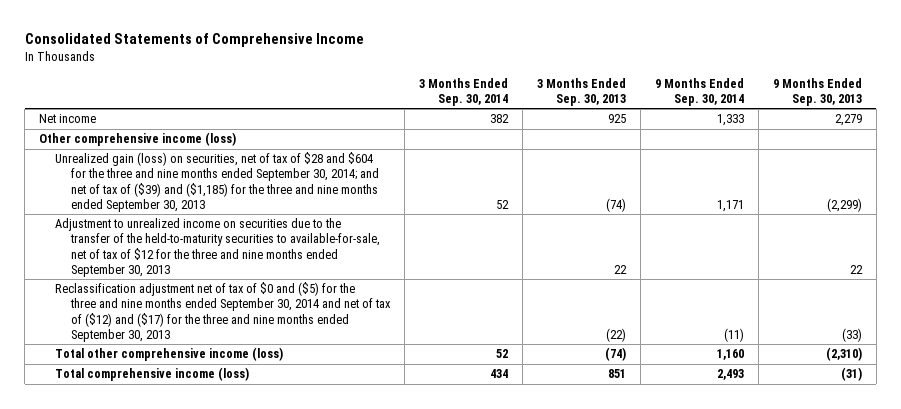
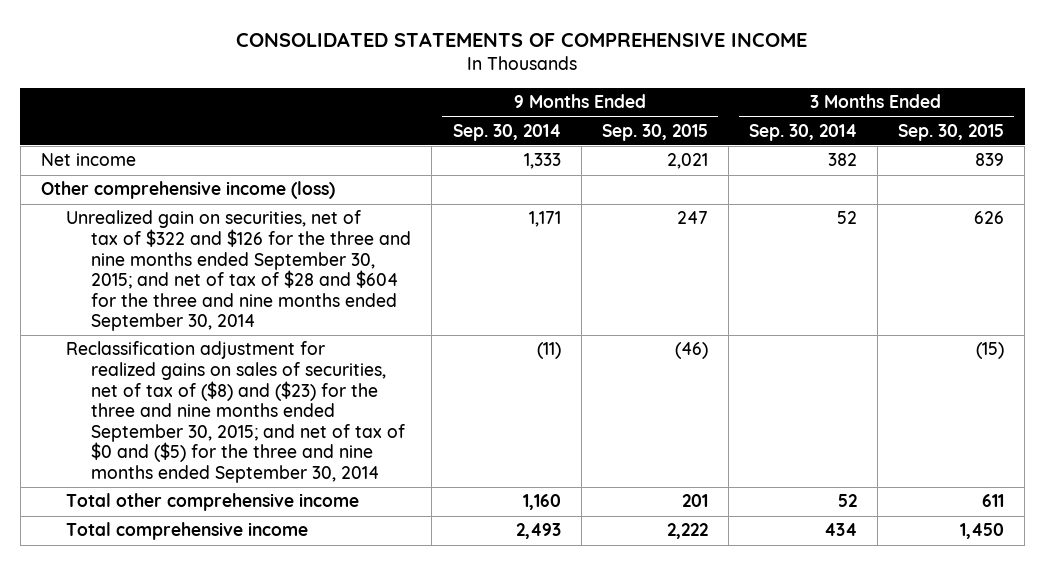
[24,33,364,48] Consolidated Statements of Comprehensive Income -> [236,31,808,47] CONSOLIDATED STATEMENTS OF COMPREHENSIVE INCOME
[537,77,627,106] 3 Months Ended Sep. 30, 2013 -> none
[772,77,862,106] 9 Months Ended Sep. 30, 2013 -> none
none -> [601,123,708,141] Sep. 30, 2015
none -> [898,123,1005,141] Sep. 30, 2015
[55,218,381,277] Adjustment to unrealized income on securities due to the transfer of the held-to-maturity securities to available-for-sale, net of tax of $12 for the three and nine months ended September 30, 2013 -> none
[55,152,380,212] Unrealized gain (loss) on securities, net of tax of $28 and $604 for the three and nine months ended September 30, 2014; and net of tax of ($39) and ($1,185) for the three and nine months ended September 30, 2013 -> [66,210,412,332] Unrealized gain on securities, net of tax of $322 and $126 for the three and nine months ended September 30, 2015; and net of tax of $28 and $604 for the three and nine months ended September 30, 2014
[55,282,392,342] Reclassification adjustment net of tax of $0 and ($5) for the three and nine months ended September 30, 2014 and net of tax of ($12) and ($17) for the three and nine months ended September 30, 2013 -> [66,341,406,483] Reclassification adjustment for realized gains on sales of securities, net of tax of ($8) and ($23) for the three and nine months ended September 30, 2015; and net of tax of $0 and ($5) for the three and nine months ended September 30, 2014
[55,347,284,362] Total other comprehensive income (loss) -> [66,493,360,512] Total other comprehensive income
[55,367,250,382] Total comprehensive income (loss) -> [66,522,309,541] Total comprehensive income

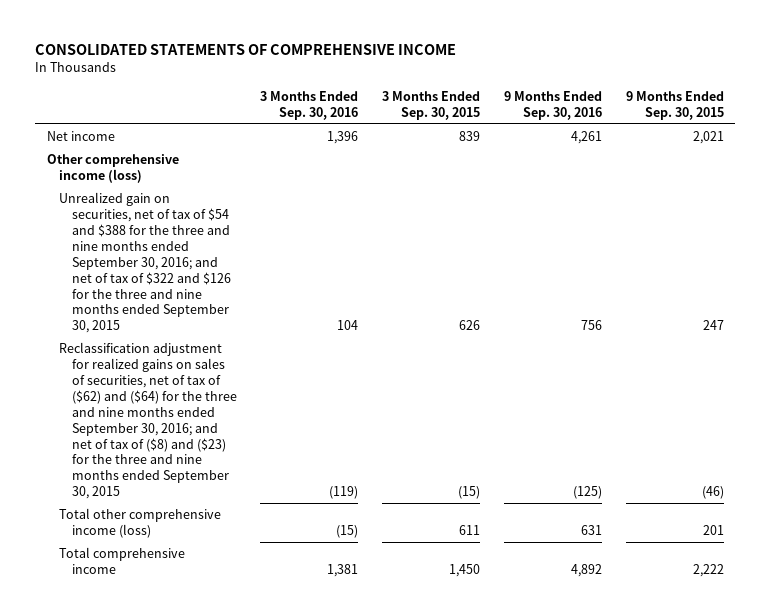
[452,123,561,141] Sep. 30, 2014 -> none
[748,123,857,141] Sep. 30, 2014 -> none
none -> [260,90,359,120] 3 Months Ended Sep. 30, 2016
none -> [503,90,602,120] 9 Months Ended Sep. 30, 2016
[66,210,412,332] Unrealized gain on securities, net of tax of $322 and $126 for the three and nine months ended September 30, 2015; and net of tax of $28 and $604 for the three and nine months ended September 30, 2014 -> [59,192,231,334] Unrealized gain on securities, net of tax of $54 and $388 for the three and nine months ended September 30, 2016; and net of tax of $322 and $126 for the three and nine months ended September 30, 2015
[66,341,406,483] Reclassification adjustment for realized gains on sales of securities, net of tax of ($8) and ($23) for the three and nine months ended September 30, 2015; and net of tax of $0 and ($5) for the three and nine months ended September 30, 2014 -> [59,342,237,500] Reclassification adjustment for realized gains on sales of securities, net of tax of ($62) and ($64) for the three and nine months ended September 30, 2016; and net of tax of ($8) and ($23) for the three and nine months ended September 30, 2015
[66,493,360,512] Total other comprehensive income -> [59,508,222,539] Total other comprehensive income (loss)

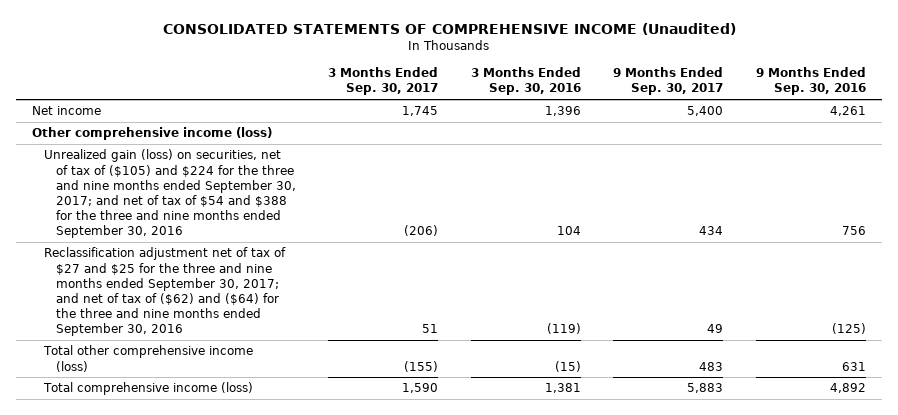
[34,43,456,55] CONSOLIDATED STATEMENTS OF COMPREHENSIVE INCOME -> [163,23,737,36] CONSOLIDATED STATEMENTS OF COMPREHENSIVE INCOME (Unaudited)
[382,90,481,120] 3 Months Ended Sep. 30, 2015 -> none
[625,90,724,120] 9 Months Ended Sep. 30, 2015 -> none
none -> [328,67,439,96] 3 Months Ended Sep. 30, 2017
none -> [613,67,724,96] 9 Months Ended Sep. 30, 2017
[59,192,231,334] Unrealized gain on securities, net of tax of $54 and $388 for the three and nine months ended September 30, 2016; and net of tax of $322 and $126 for the three and nine months ended September 30, 2015 -> [44,149,296,239] Unrealized gain (loss) on securities, net of tax of ($105) and $224 for the three and nine months ended September 30, 2017; and net of tax of $54 and $388 for the three and nine months ended September 30, 2016
[59,342,237,500] Reclassification adjustment for realized gains on sales of securities, net of tax of ($62) and ($64) for the three and nine months ended September 30, 2016; and net of tax of ($8) and ($23) for the three and nine months ended September 30, 2015 -> [44,247,287,337] Reclassification adjustment net of tax of $27 and $25 for the three and nine months ended September 30, 2017; and net of tax of ($62) and ($64) for the three and nine months ended September 30, 2016
[59,547,186,575] Total comprehensive income -> [43,382,254,396] Total comprehensive income (loss)

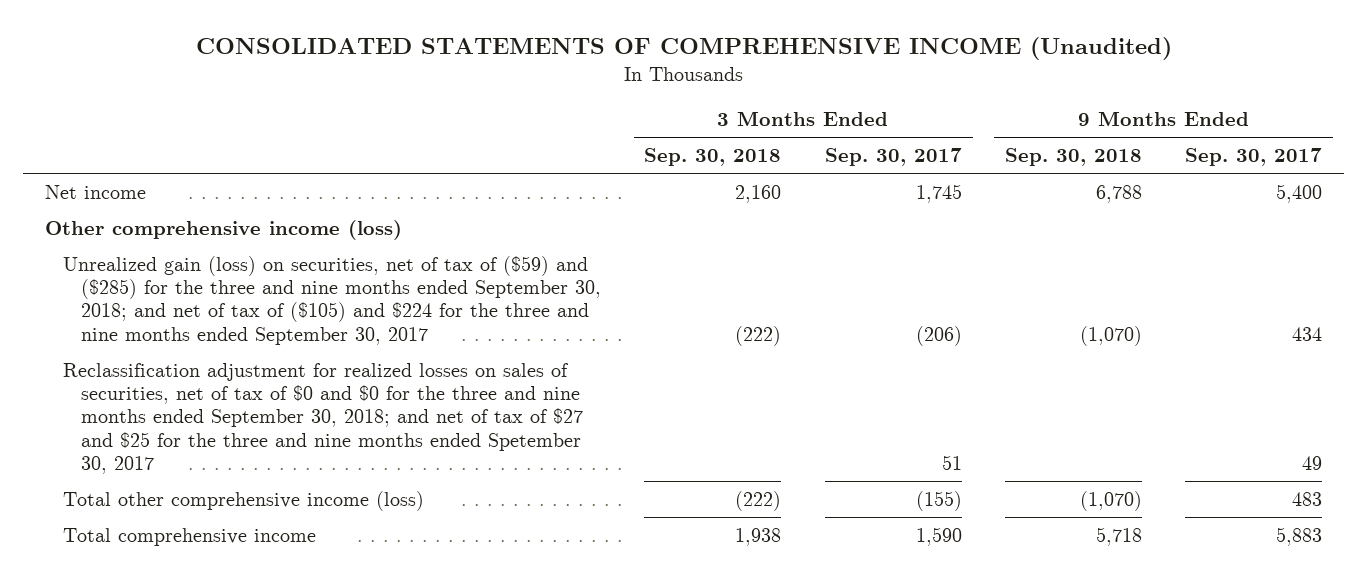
[470,67,581,96] 3 Months Ended Sep. 30, 2016 -> none
[755,67,866,96] 9 Months Ended Sep. 30, 2016 -> none
none -> [644,148,782,167] Sep. 30, 2018
none -> [1005,148,1143,167] Sep. 30, 2018
[44,149,296,239] Unrealized gain (loss) on securities, net of tax of ($105) and $224 for the three and nine months ended September 30, 2017; and net of tax of $54 and $388 for the three and nine months ended September 30, 2016 -> [63,255,602,345] Unrealized gain (loss) on securities, net of tax of ($59) and ($285) for the three and nine months ended September 30, 2018; and net of tax of ($105) and $224 for the three and nine months ended September 30, 2017
[44,247,287,337] Reclassification adjustment net of tax of $27 and $25 for the three and nine months ended September 30, 2017; and net of tax of ($62) and ($64) for the three and nine months ended September 30, 2016 -> [63,362,584,474] Reclassification adjustment for realized losses on sales of securities, net of tax of $0 and $0 for the three and nine months ended September 30, 2018; and net of tax of $27 and $25 for the three and nine months ended Spetember 30, 2017
[43,382,254,396] Total comprehensive income (loss) -> [63,527,317,546] Total comprehensive income

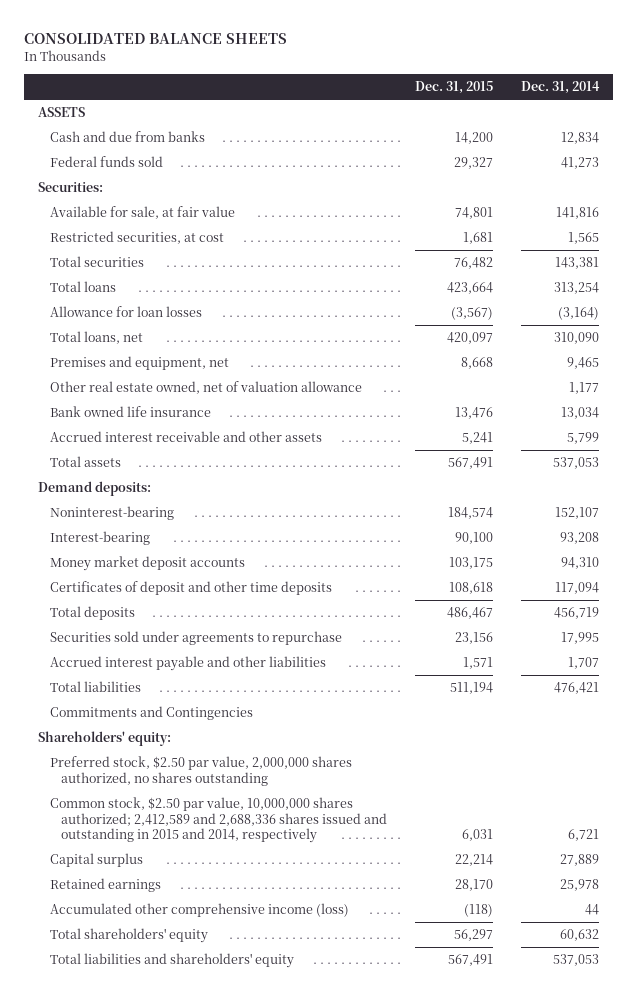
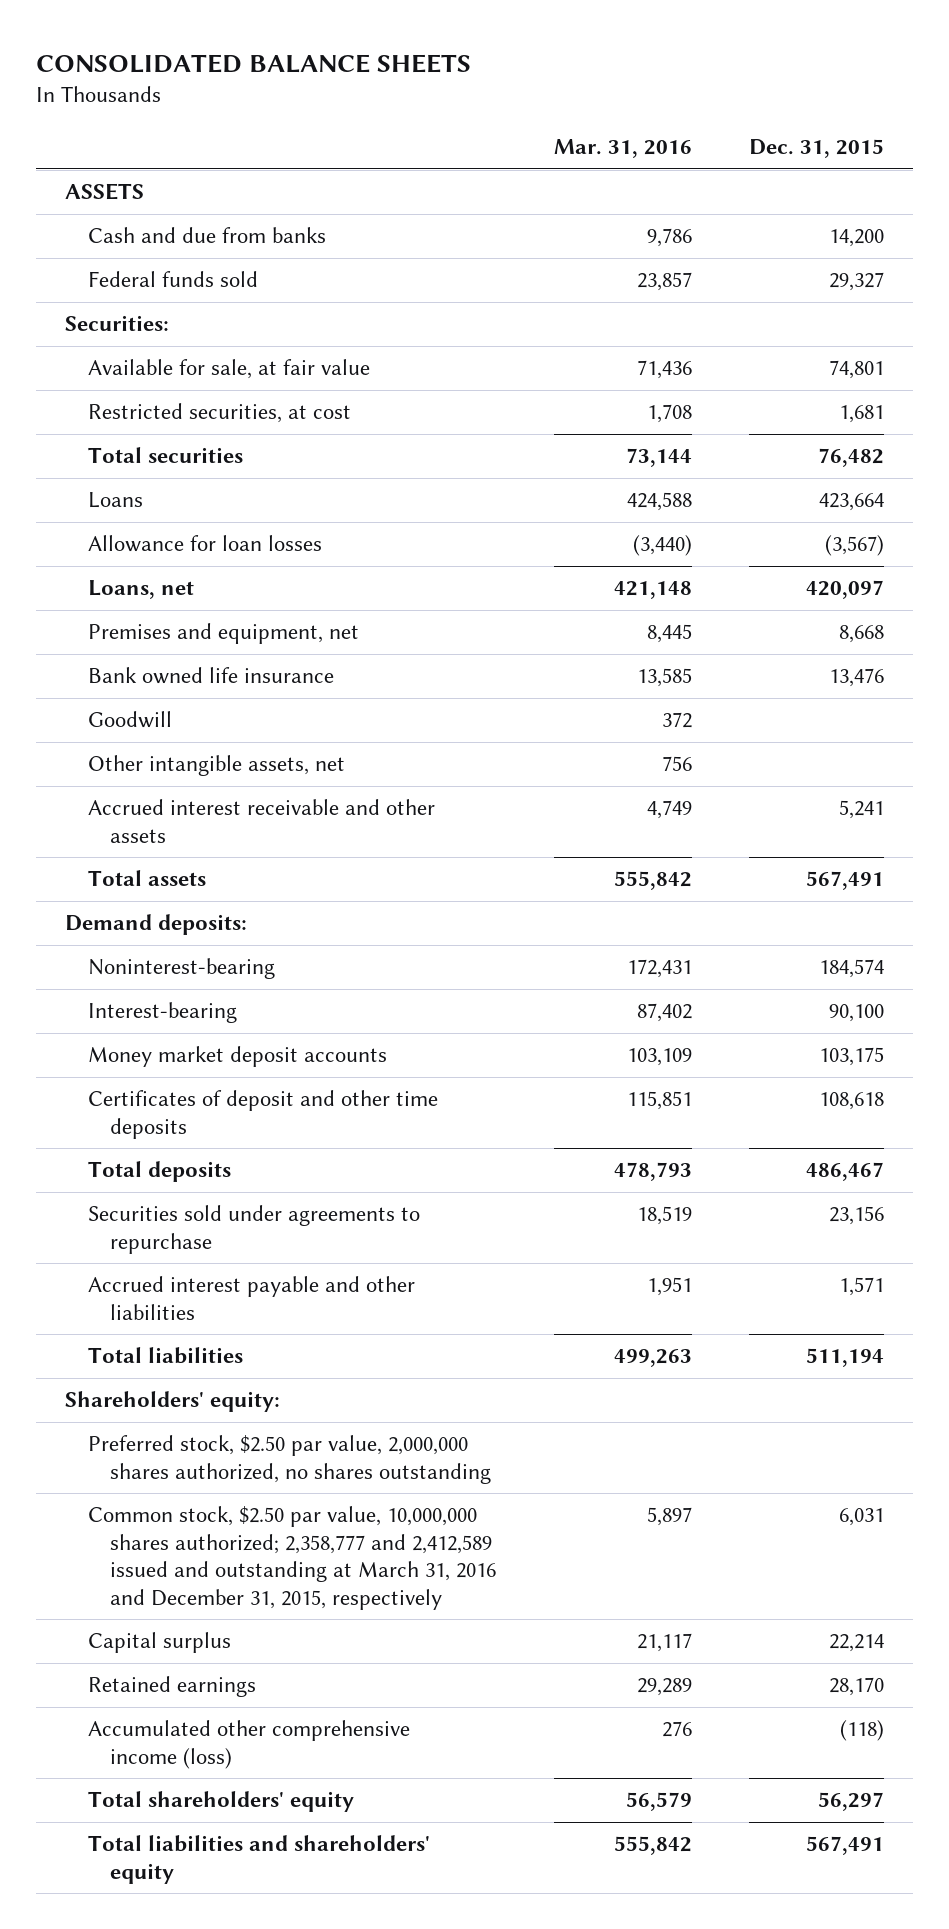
[520,81,600,95] Dec. 31, 2014 -> none
none -> [553,139,692,159] Mar. 31, 2016
[49,281,116,293] Total loans -> [87,492,143,509] Loans
[49,331,143,345] Total loans, net -> [87,580,194,600] Loans, net
[49,381,362,395] Other real estate owned, net of valuation allowance -> none
none -> [87,711,172,729] Goodwill
none -> [87,755,345,777] Other intangible assets, net
[49,706,253,721] Commitments and Contingencies -> none
[49,797,388,844] Common stock, $2.50 par value, 10,000,000 shares authorized; 2,412,589 and 2,688,336 shares issued and outstanding in 2015 and 2014, respectively -> [87,1506,497,1610] Common stock, $2.50 par value, 10,000,000 shares authorized; 2,358,777 and 2,412,589 issued and outstanding at March 31, 2016 and December 31, 2015, respectively

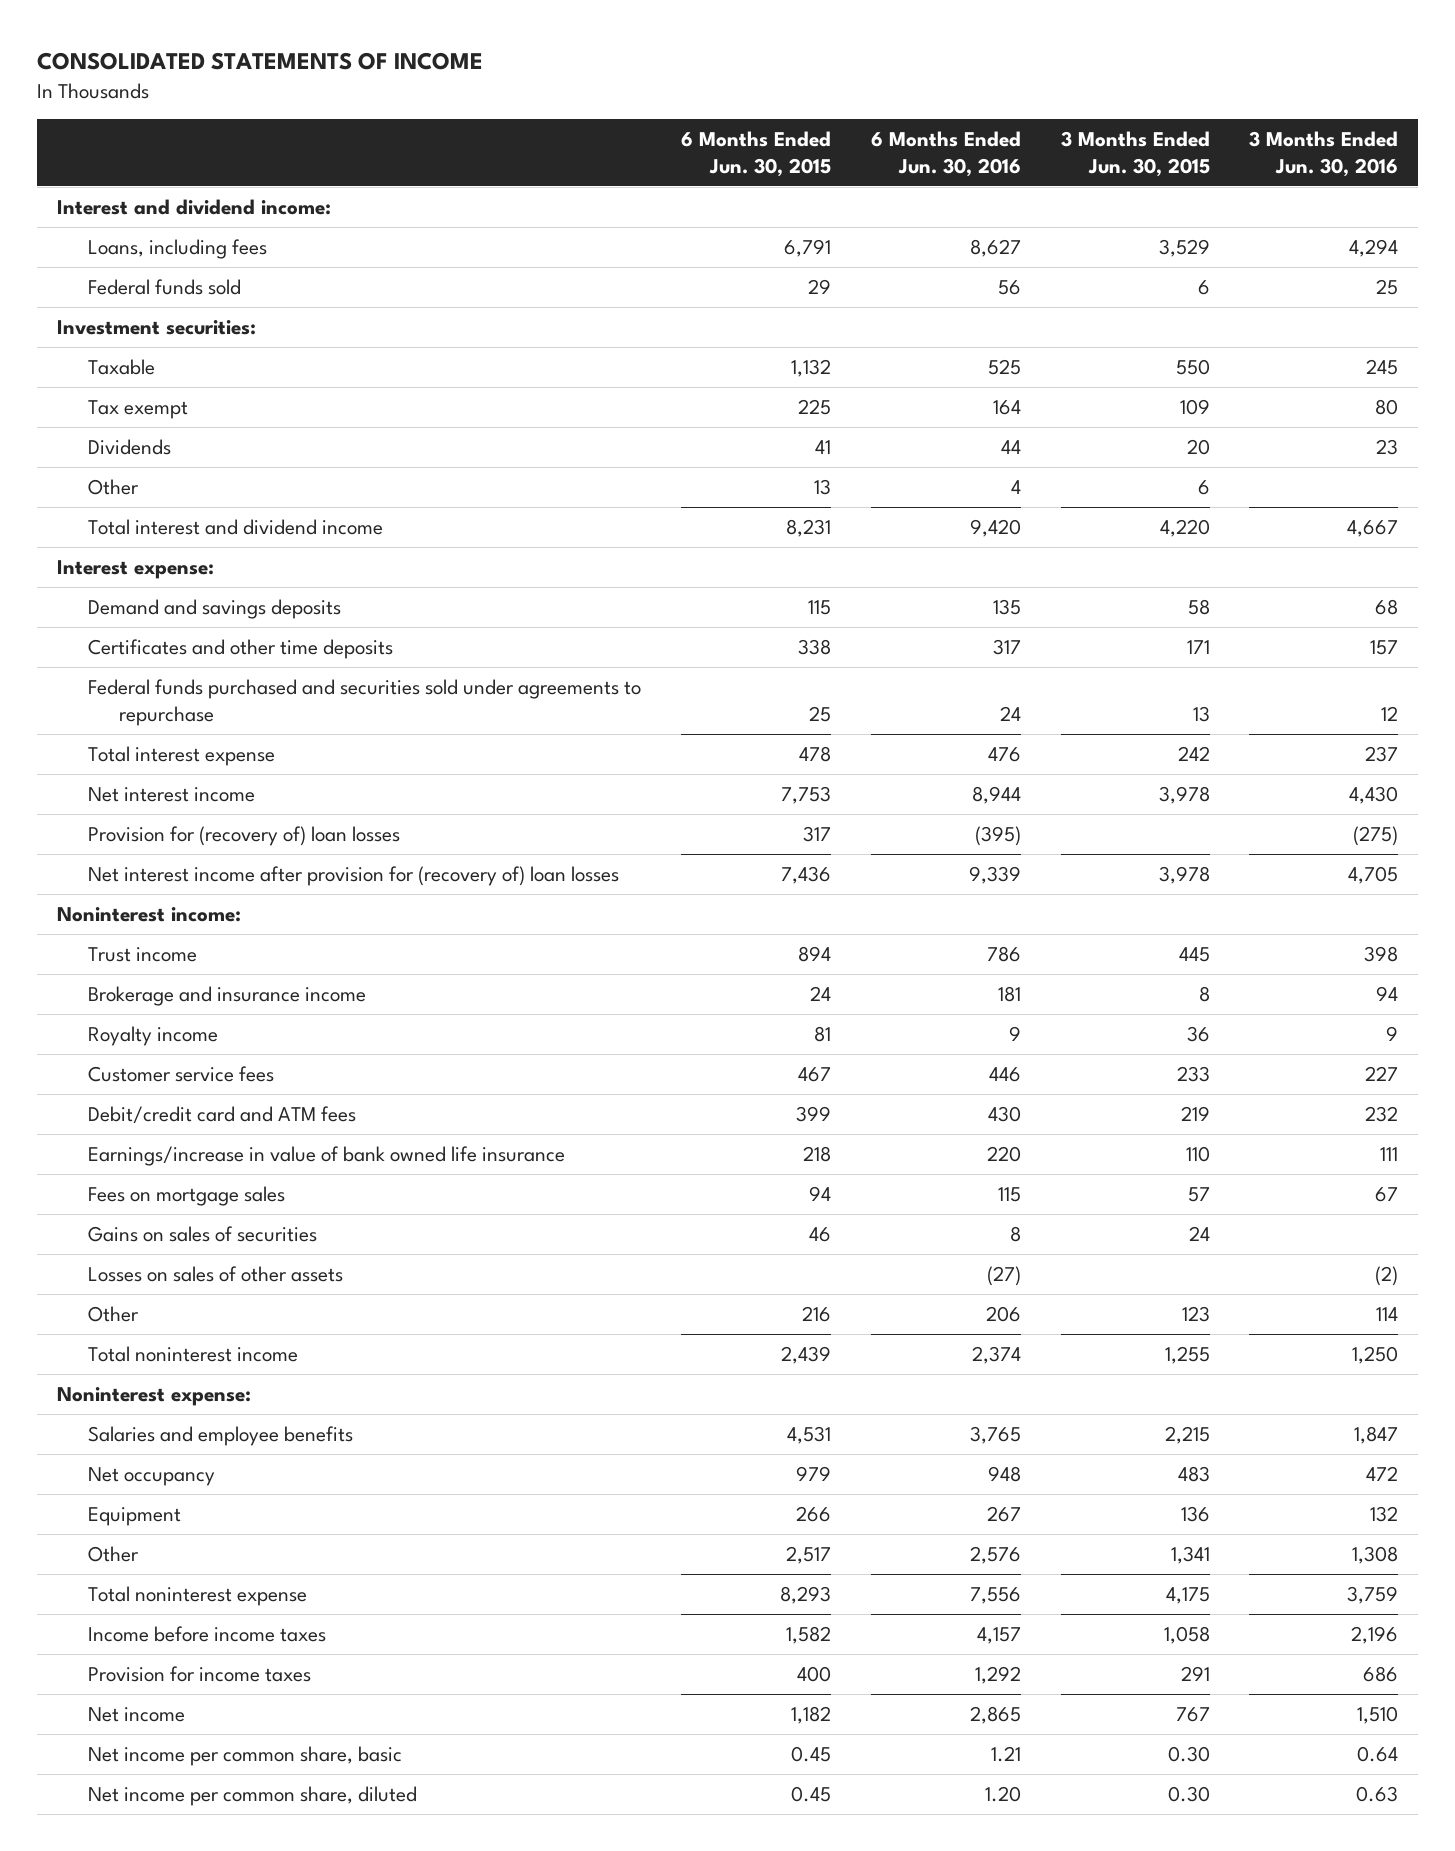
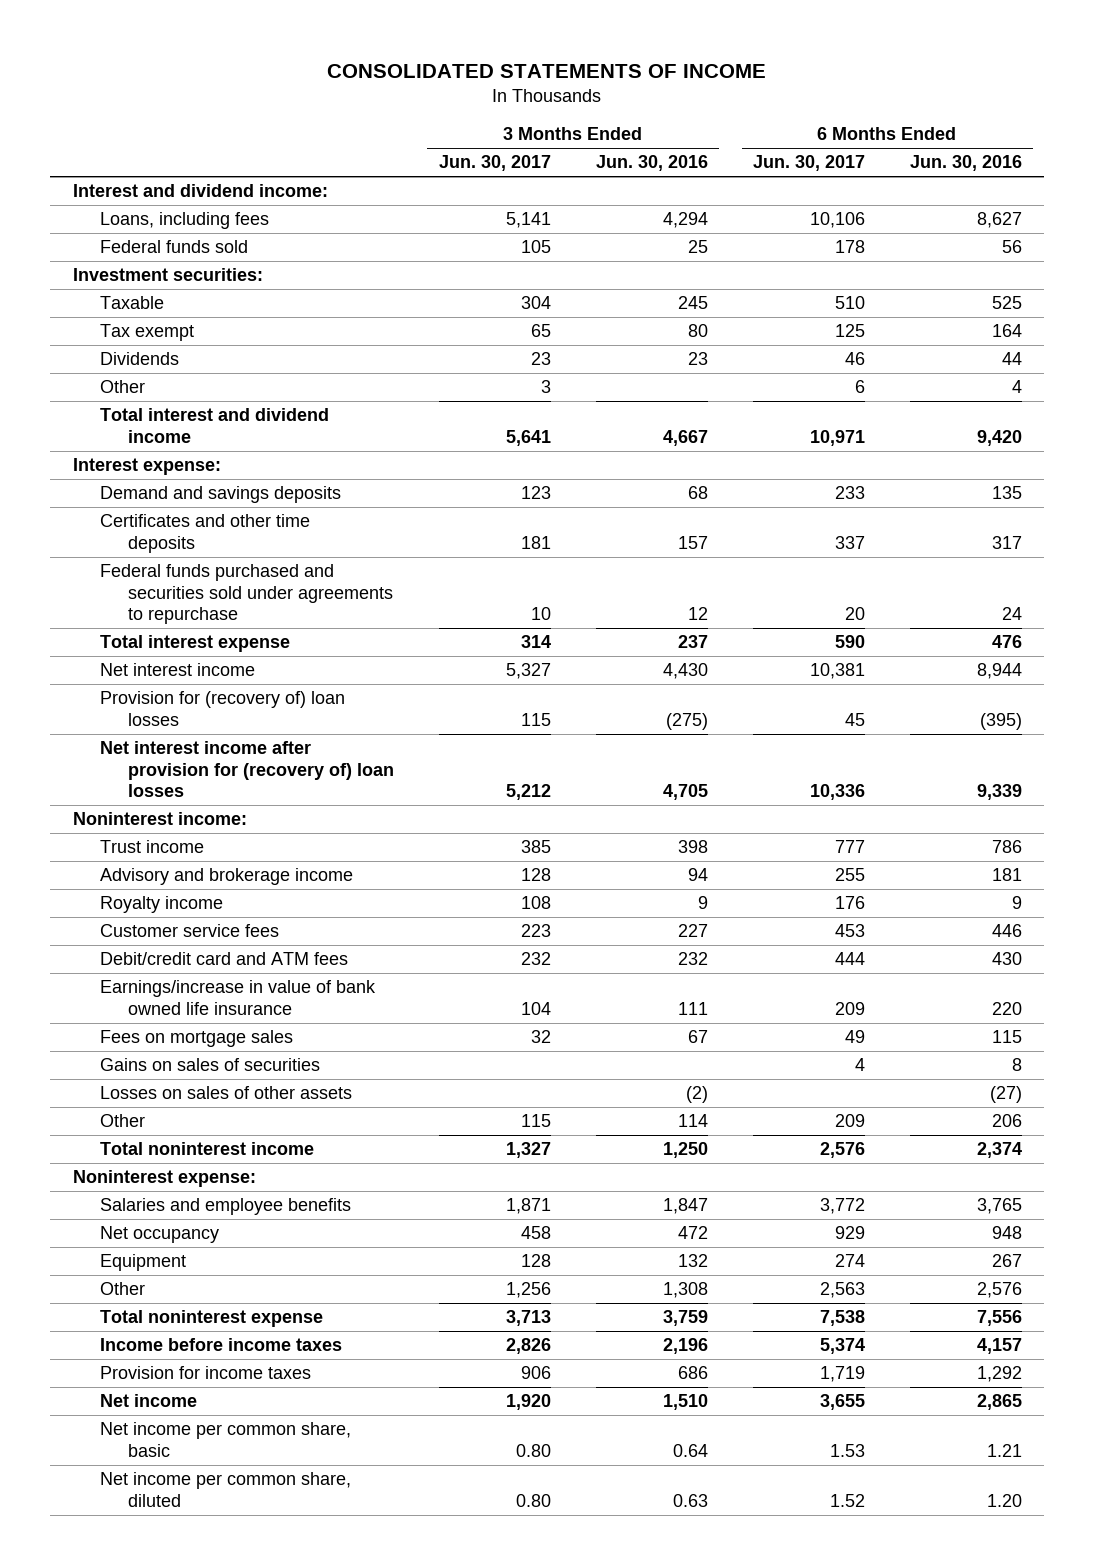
[680,130,831,177] 6 Months Ended Jun. 30, 2015 -> none
[1060,130,1210,177] 3 Months Ended Jun. 30, 2015 -> none
none -> [438,155,551,172] Jun. 30, 2017
none -> [752,155,865,172] Jun. 30, 2017
[87,986,366,1007] Brokerage and insurance income -> [100,868,354,886] Advisory and brokerage income

